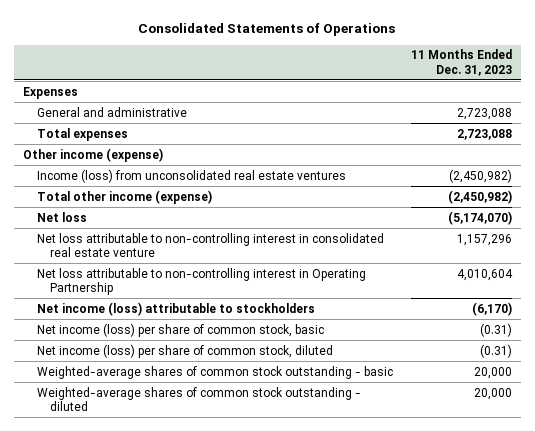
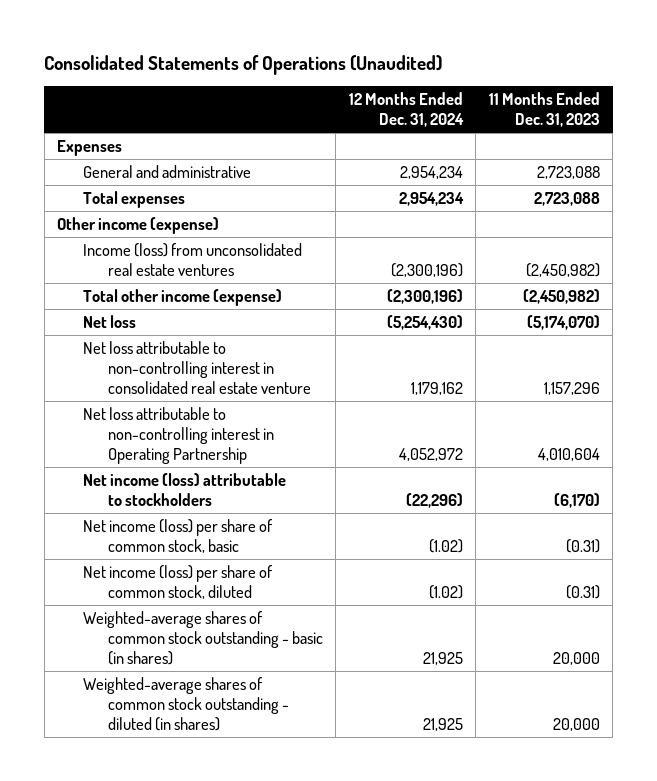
[138,22,396,36] Consolidated Statements of Operations -> [44,54,443,75] Consolidated Statements of Operations (Unaudited)
none -> [348,92,464,128] 12 Months Ended Dec. 31, 2024
[36,365,393,379] Weighted-average shares of common stock outstanding - basic -> [82,610,324,666] Weighted-average shares of common stock outstanding - basic (in shares)
[36,386,361,412] Weighted-average shares of common stock outstanding - diluted -> [82,676,290,732] Weighted-average shares of common stock outstanding - diluted (in shares)

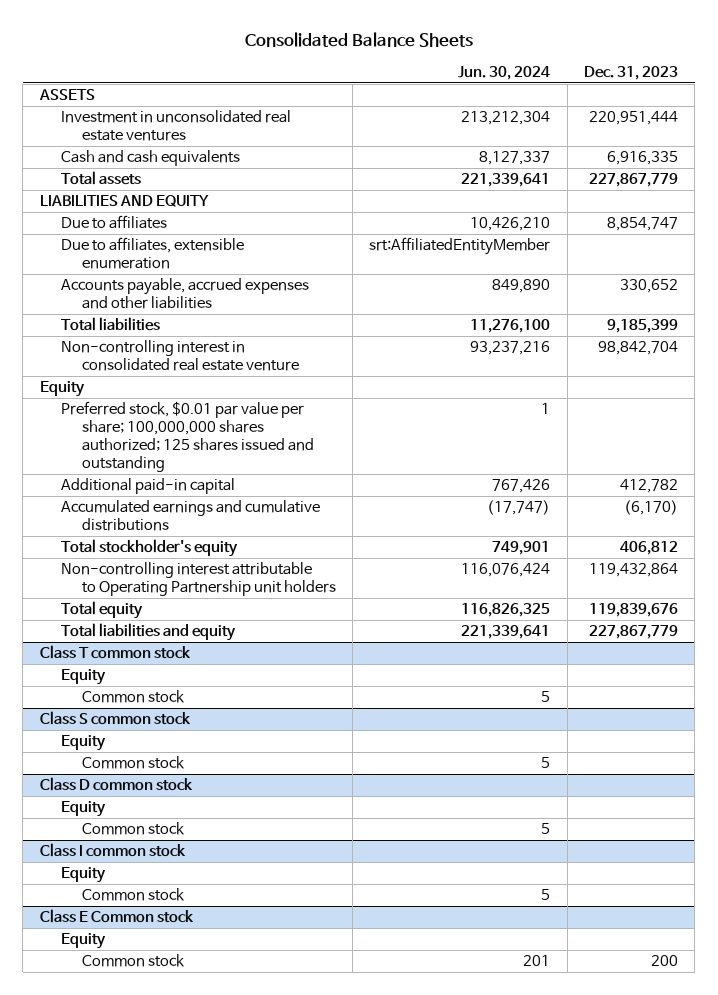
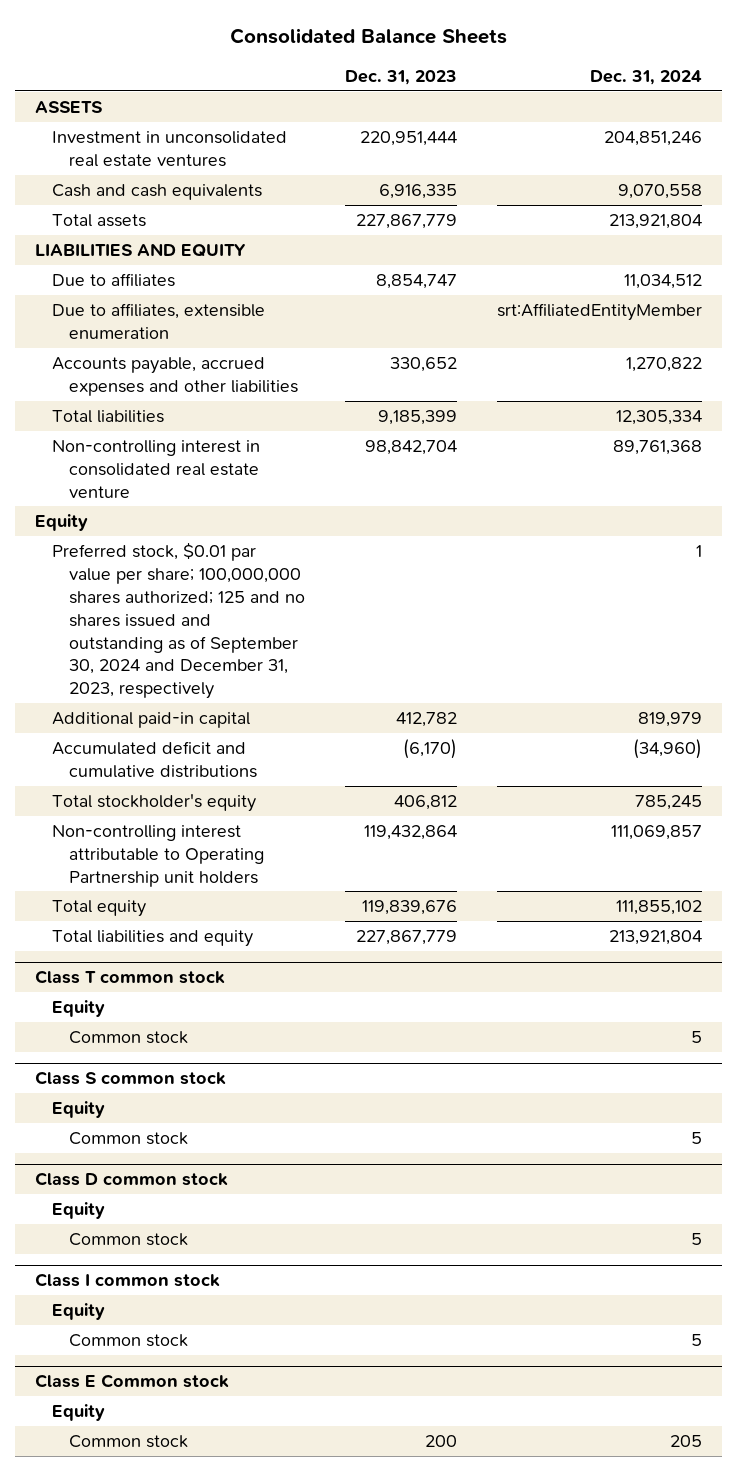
[458,65,551,80] Jun. 30, 2024 -> none
none -> [590,69,703,85] Dec. 31, 2024
[60,401,314,473] Preferred stock, $0.01 par value per share; 100,000,000 shares authorized; 125 shares issued and outstanding -> [52,541,306,700] Preferred stock, $0.01 par value per share; 100,000,000 shares authorized; 125 and no shares issued and outstanding as of September 30, 2024 and December 31, 2023, respectively
[60,500,320,532] Accumulated earnings and cumulative distributions -> [52,740,258,778] Accumulated deficit and cumulative distributions

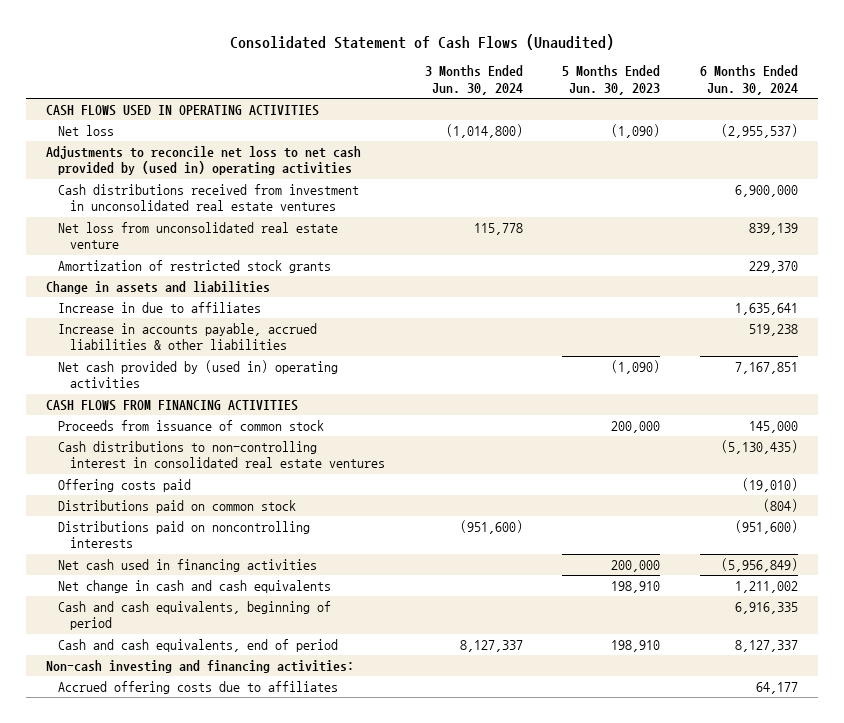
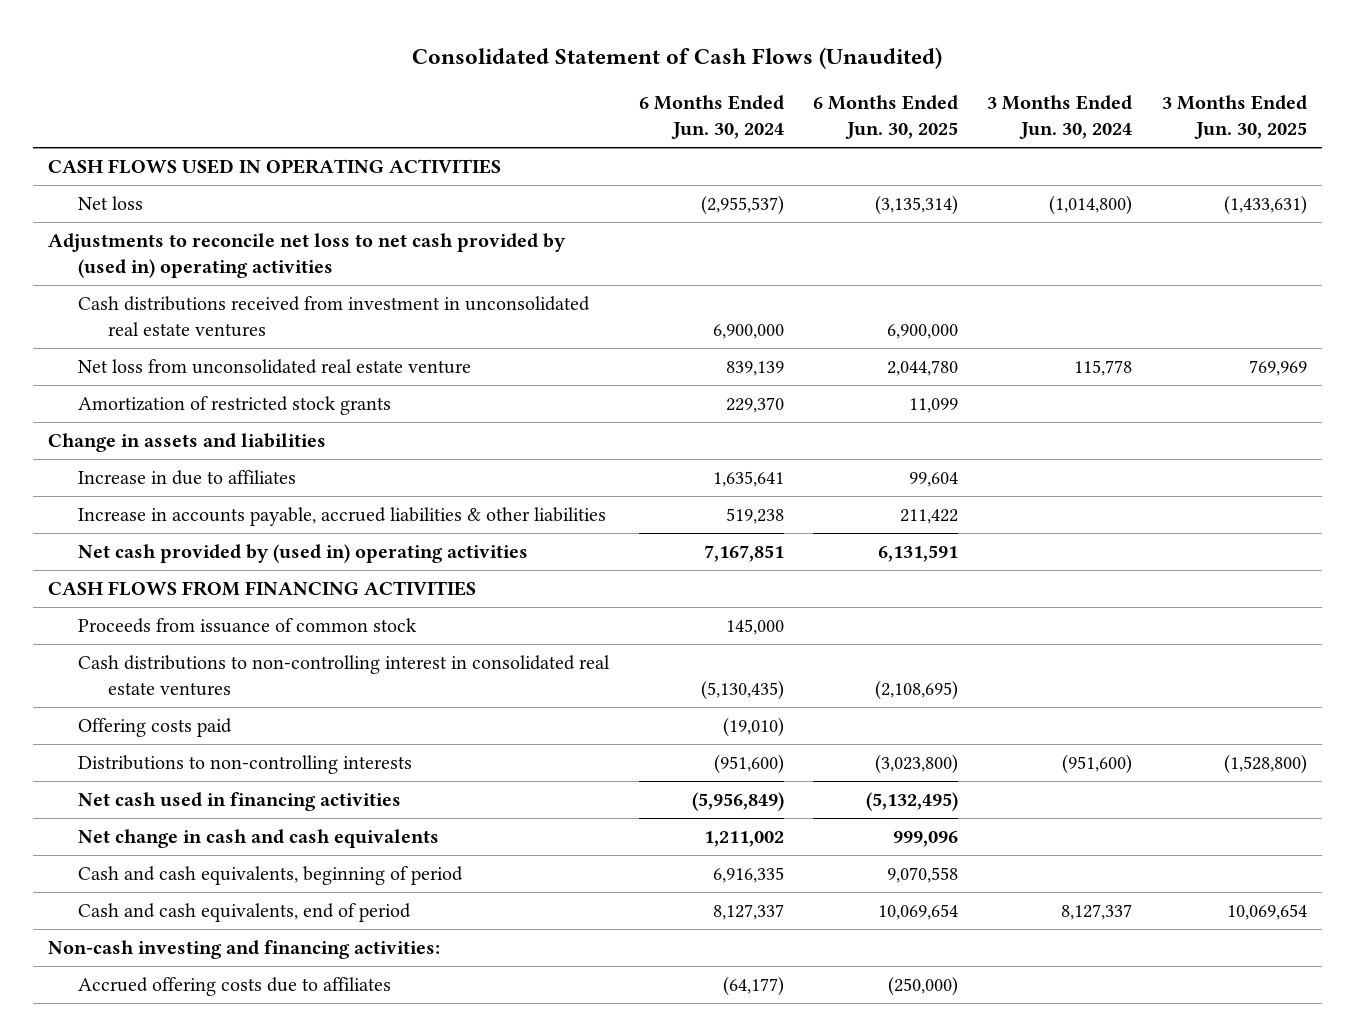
[562,65,661,95] 5 Months Ended Jun. 30, 2023 -> none
none -> [812,95,958,140] 6 Months Ended Jun. 30, 2025
none -> [1161,95,1307,140] 3 Months Ended Jun. 30, 2025
[57,499,296,513] Distributions paid on common stock -> none
[57,520,310,549] Distributions paid on noncontrolling interests -> [78,755,413,775] Distributions to non-controlling interests
[756,681,799,694] 64,177 -> [722,976,784,997] (64,177)

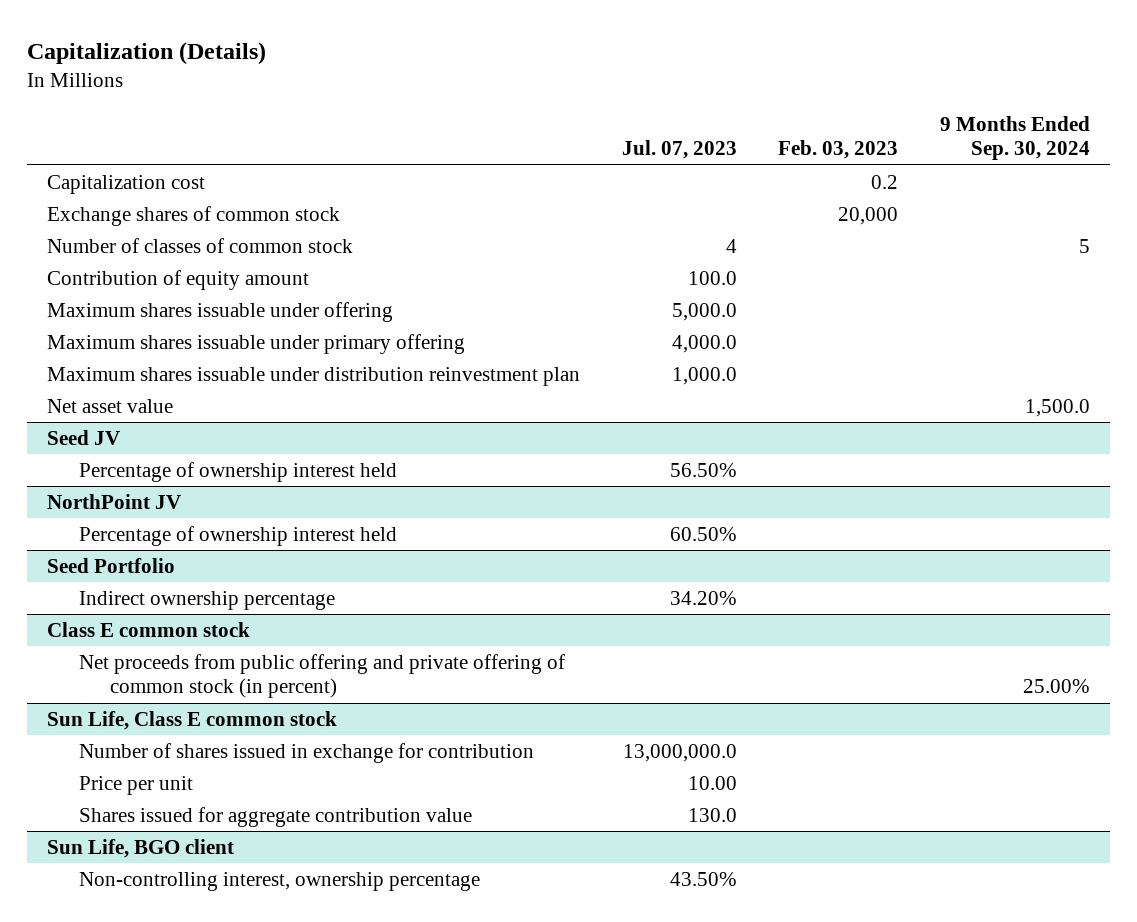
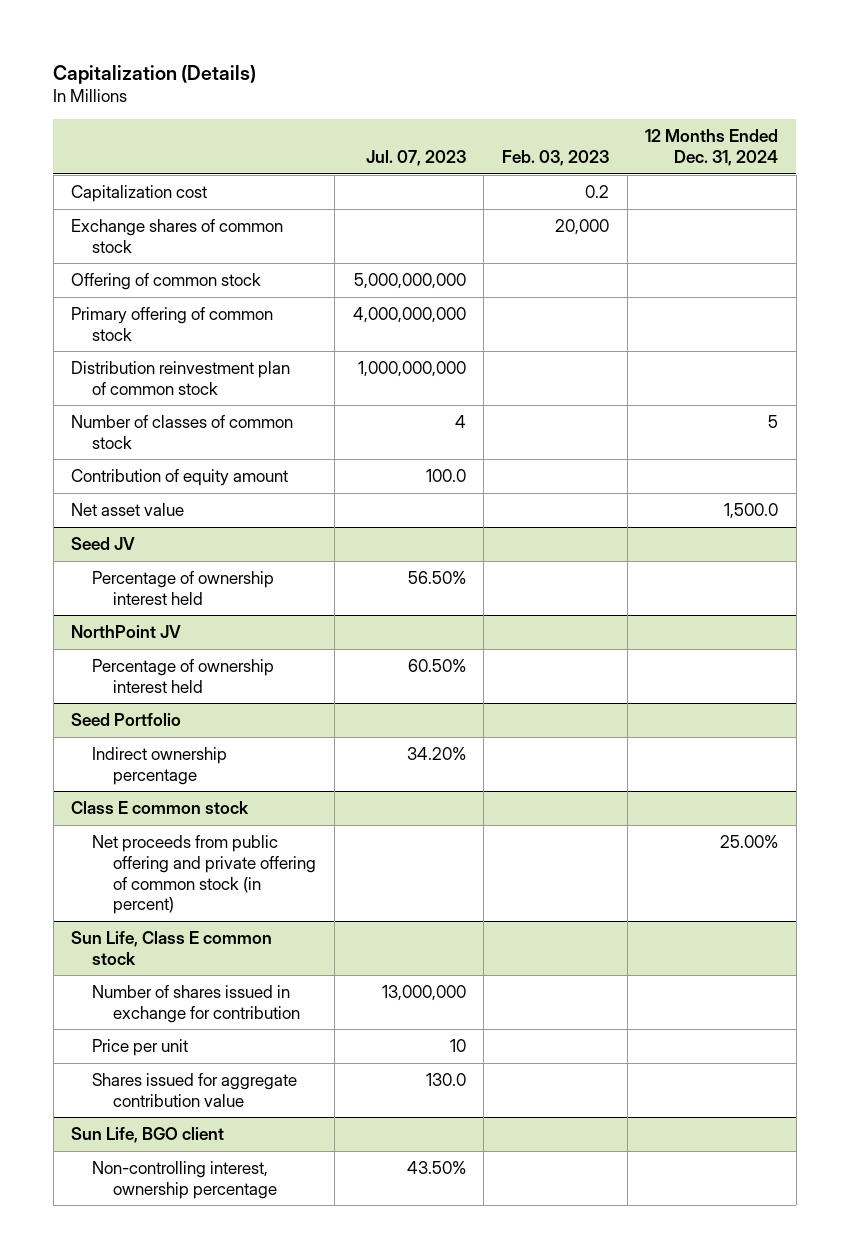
[939,115,1090,161] 9 Months Ended Sep. 30, 2024 -> none
none -> [645,129,779,166] 12 Months Ended Dec. 31, 2024
none -> [71,273,262,291] Offering of common stock
none -> [71,307,274,341] Primary offering of common stock
none -> [71,361,291,395] Distribution reinvestment plan of common stock
[47,301,394,322] Maximum shares issuable under offering -> none
[47,333,466,354] Maximum shares issuable under primary offering -> none
[47,366,581,386] Maximum shares issuable under distribution reinvestment plan -> none
[622,743,737,762] 13,000,000.0 -> [381,985,466,1002] 13,000,000
[687,775,737,790] 10.00 -> [449,1039,466,1053] 10

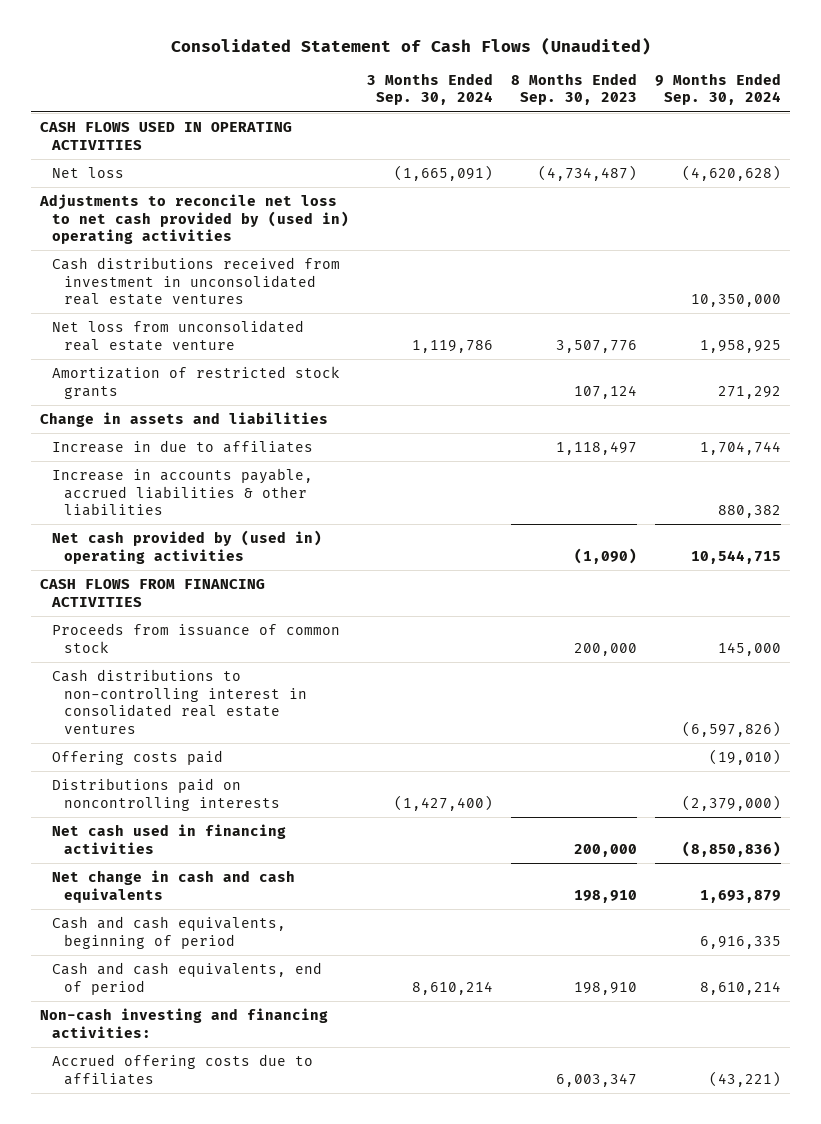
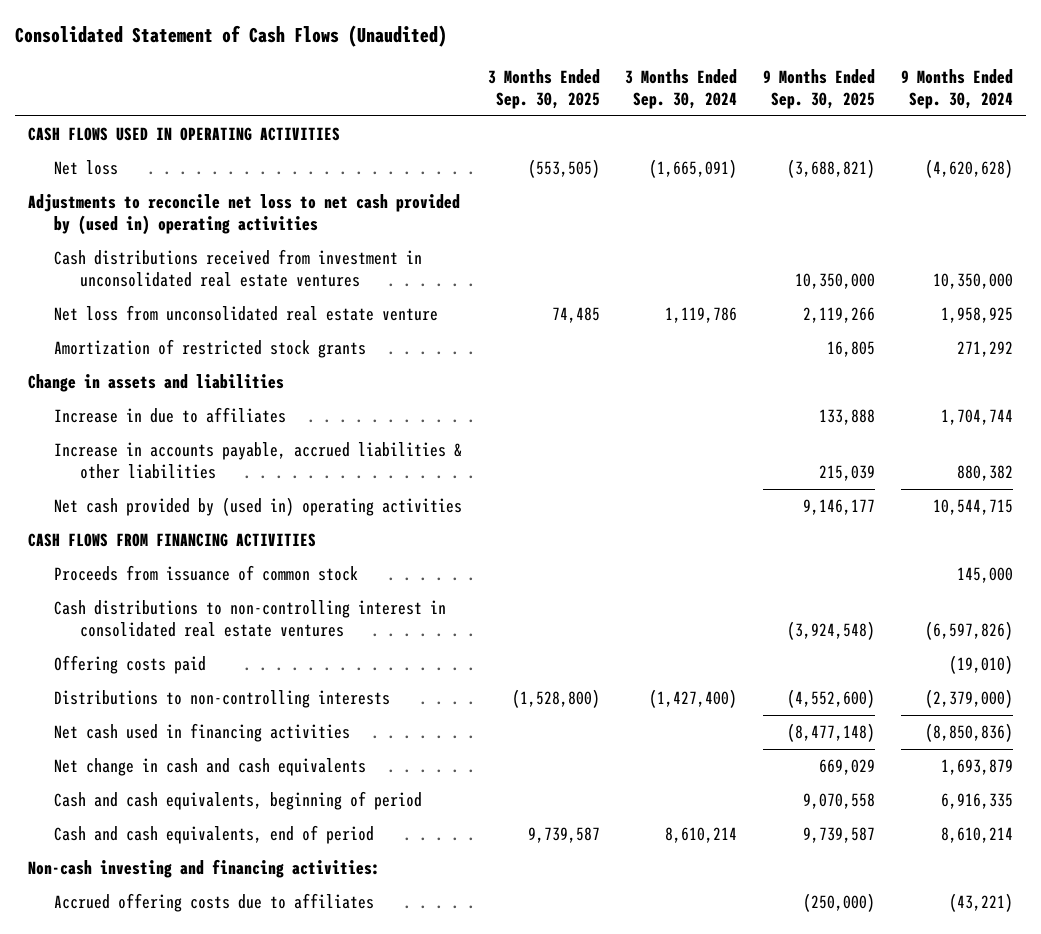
[511,72,638,106] 8 Months Ended Sep. 30, 2023 -> none
none -> [487,68,600,109] 3 Months Ended Sep. 30, 2025
none -> [763,68,876,109] 9 Months Ended Sep. 30, 2025
[51,777,280,811] Distributions paid on noncontrolling interests -> [54,690,391,709] Distributions to non-controlling interests

